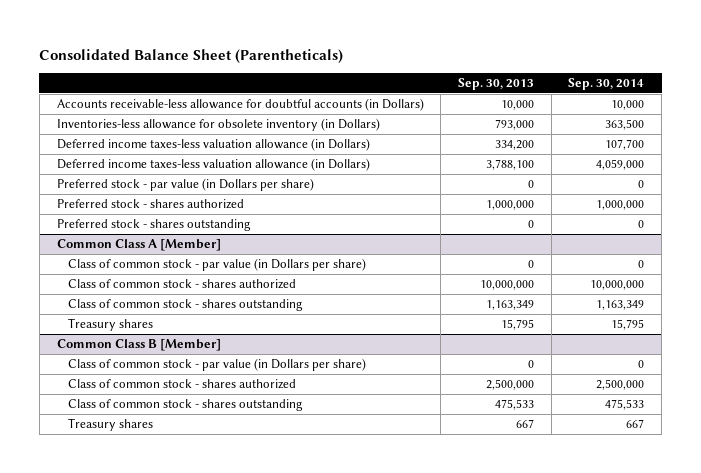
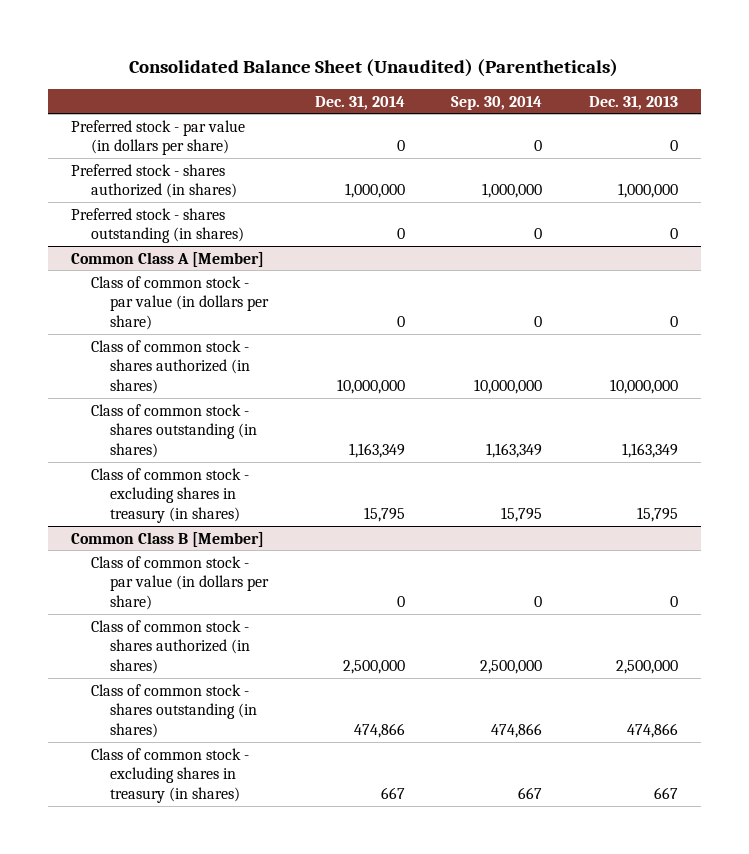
[39,48,344,64] Consolidated Balance Sheet (Parentheticals) -> [129,58,619,77] Consolidated Balance Sheet (Unaudited) (Parentheticals)
[458,78,535,91] Sep. 30, 2013 -> none
none -> [314,95,405,110] Dec. 31, 2014
none -> [588,95,678,110] Dec. 31, 2013
[56,98,424,112] Accounts receivable-less allowance for doubtful accounts (in Dollars) -> none
[56,118,380,132] Inventories-less allowance for obsolete inventory (in Dollars) -> none
[56,138,370,152] Deferred income taxes-less valuation allowance (in Dollars) -> none
[56,158,370,172] Deferred income taxes-less valuation allowance (in Dollars) -> none
[56,178,314,192] Preferred stock - par value (in Dollars per share) -> [70,119,245,156] Preferred stock - par value (in dollars per share)
[56,199,244,210] Preferred stock - shares authorized -> [70,163,237,199] Preferred stock - shares authorized (in shares)
[56,219,251,232] Preferred stock - shares outstanding -> [70,207,244,244] Preferred stock - shares outstanding (in shares)
[68,258,367,272] Class of common stock - par value (in Dollars per share) -> [90,275,270,331] Class of common stock - par value (in dollars per share)
[68,279,297,290] Class of common stock - shares authorized -> [90,339,251,395] Class of common stock - shares authorized (in shares)
[68,299,304,312] Class of common stock - shares outstanding -> [90,403,258,459] Class of common stock - shares outstanding (in shares)
[68,318,154,332] Treasury shares -> [90,467,249,524] Class of common stock - excluding shares in treasury (in shares)
[68,358,367,372] Class of common stock - par value (in Dollars per share) -> [90,555,270,611] Class of common stock - par value (in dollars per share)
[68,379,297,390] Class of common stock - shares authorized -> [90,619,251,675] Class of common stock - shares authorized (in shares)
[68,399,304,412] Class of common stock - shares outstanding -> [90,683,258,739] Class of common stock - shares outstanding (in shares)
[605,399,645,411] 475,533 -> [491,723,543,739] 474,866
[68,418,154,432] Treasury shares -> [90,747,249,804] Class of common stock - excluding shares in treasury (in shares)

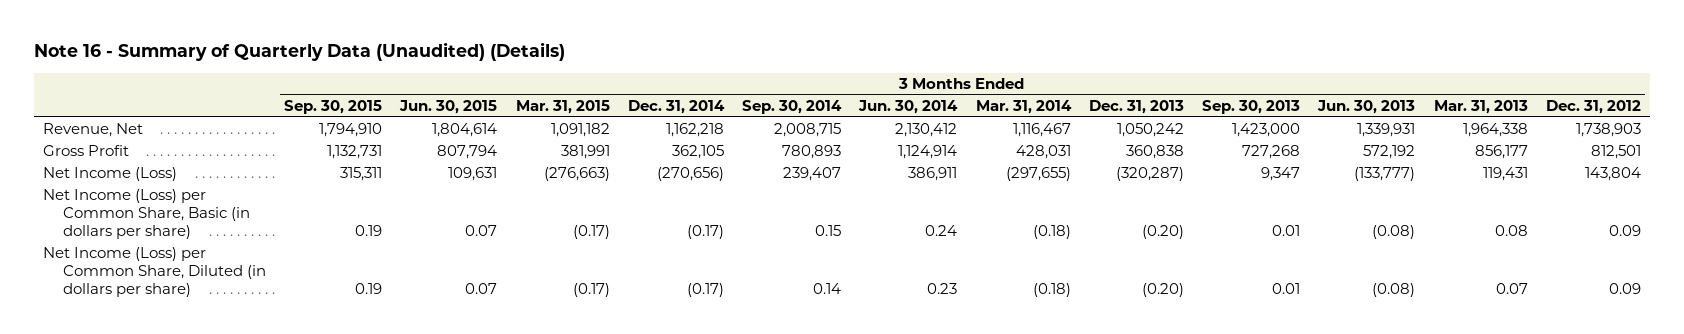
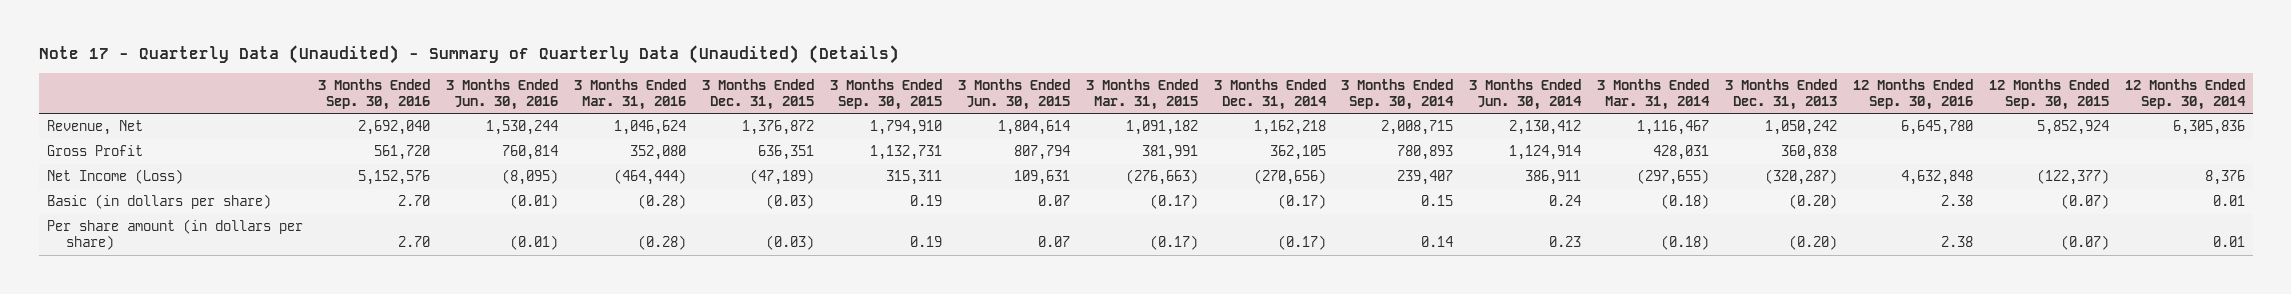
[33,42,565,62] Note 16 - Summary of Quarterly Data (Unaudited) (Details) -> [38,45,899,65] Note 17 - Quarterly Data (Unaudited) - Summary of Quarterly Data (Unaudited) (Details)
[1202,100,1301,115] Sep. 30, 2013 -> none
[1317,100,1416,115] Jun. 30, 2013 -> none
[1433,100,1528,115] Mar. 31, 2013 -> none
[1545,100,1641,115] Dec. 31, 2012 -> none
none -> [318,78,431,110] 3 Months Ended Sep. 30, 2016
none -> [446,78,559,110] 3 Months Ended Jun. 30, 2016
none -> [574,78,687,110] 3 Months Ended Mar. 31, 2016
none -> [702,78,815,110] 3 Months Ended Dec. 31, 2015
none -> [1853,78,1974,110] 12 Months Ended Sep. 30, 2016
none -> [1988,78,2109,110] 12 Months Ended Sep. 30, 2015
none -> [2124,78,2246,110] 12 Months Ended Sep. 30, 2014
[42,189,250,240] Net Income (Loss) per Common Share, Basic (in dollars per share) -> [46,194,271,210] Basic (in dollars per share)
[42,247,266,298] Net Income (Loss) per Common Share, Diluted (in dollars per share) -> [46,219,303,251] Per share amount (in dollars per share)

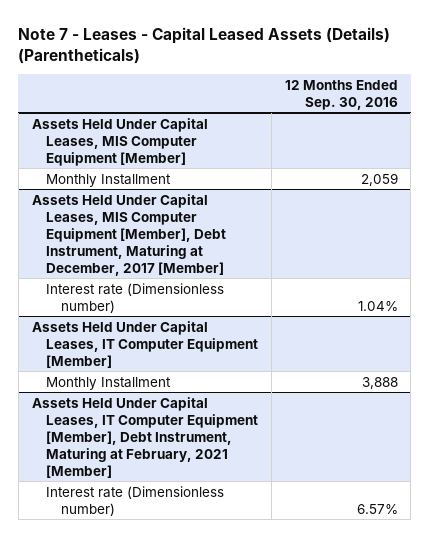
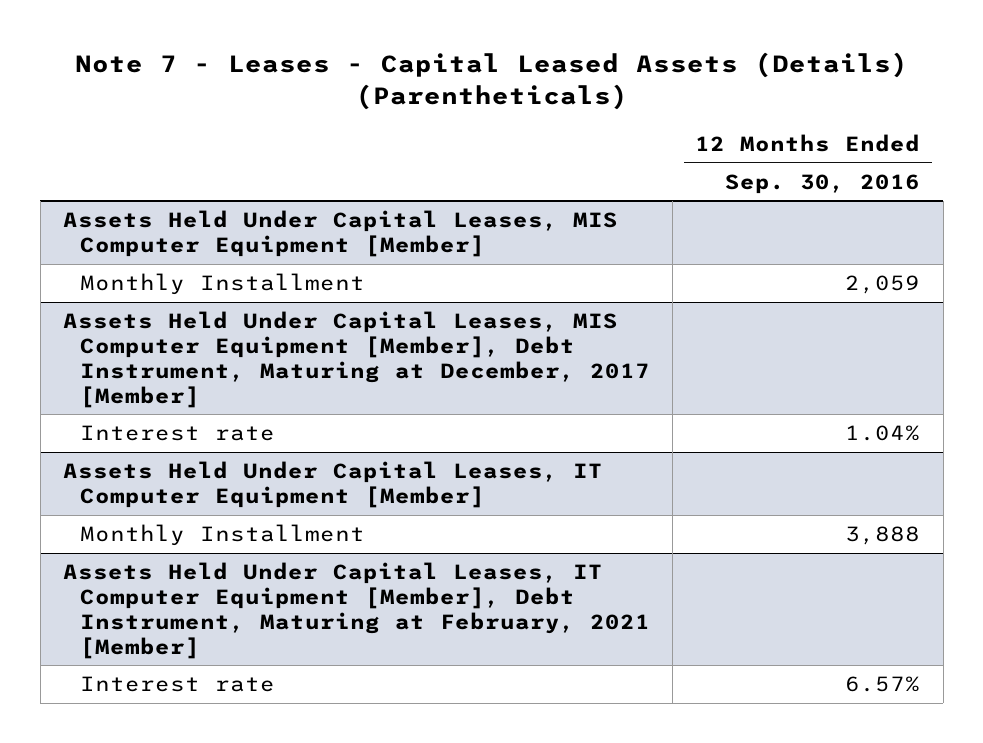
[46,282,225,313] Interest rate (Dimensionless number) -> [79,425,275,442] Interest rate
[46,485,225,516] Interest rate (Dimensionless number) -> [79,676,275,693] Interest rate

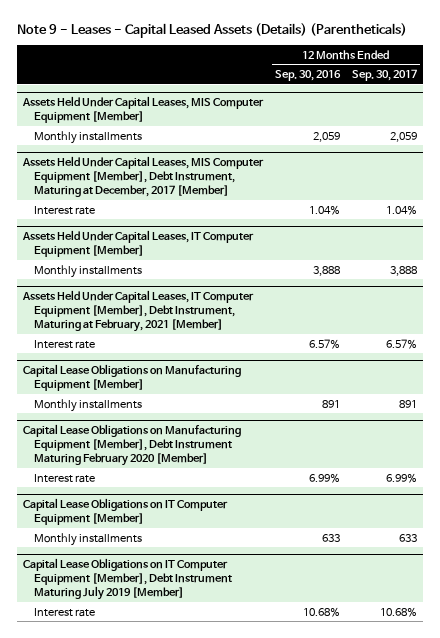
[74,52,908,111] Note 7 - Leases - Capital Leased Assets (Details) (Parentheticals) -> [16,22,407,38] Note 9 - Leases - Capital Leased Assets (Details) (Parentheticals)
none -> [352,68,418,81] Sep. 30, 2017
[79,273,365,296] Monthly Installment -> [33,130,142,144] Monthly installments
[79,524,365,547] Monthly Installment -> [33,264,142,278] Monthly installments
none -> [22,363,241,391] Capital Lease Obligations on Manufacturing Equipment [Member]
none -> [33,398,142,412] Monthly installments
none -> [22,423,241,467] Capital Lease Obligations on Manufacturing Equipment [Member], Debt Instrument Maturing February 2020 [Member]
none -> [33,473,95,483] Interest rate
none -> [22,497,228,525] Capital Lease Obligations on IT Computer Equipment [Member]
none -> [33,532,142,546] Monthly installments
none -> [22,557,232,601] Capital Lease Obligations on IT Computer Equipment [Member], Debt Instrument Maturing July 2019 [Member]
none -> [33,607,95,617] Interest rate

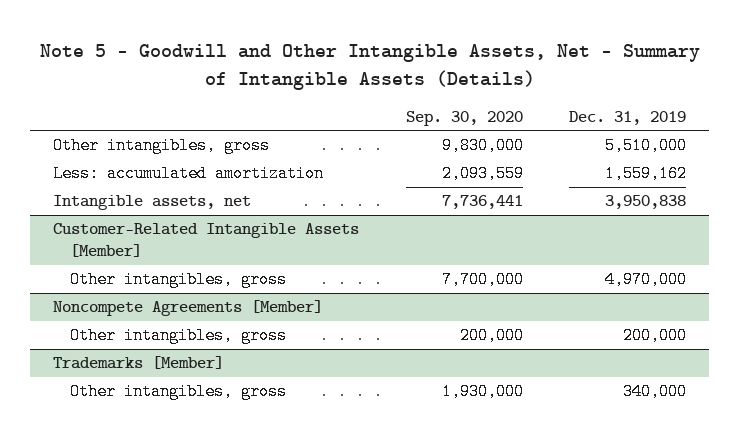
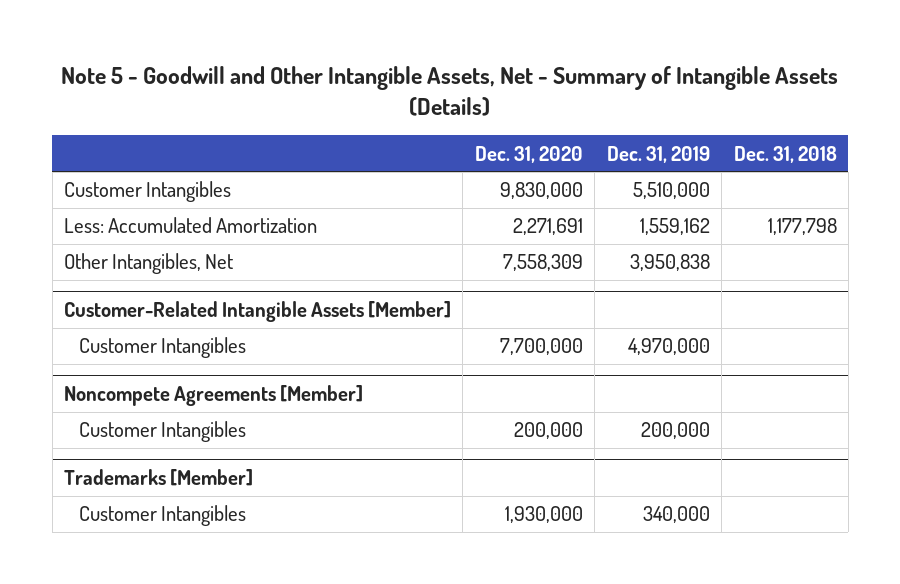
[405,110,523,126] Sep. 30, 2020 -> none
none -> [474,145,583,163] Dec. 31, 2020
none -> [733,145,837,163] Dec. 31, 2018
[53,137,271,155] Other intangibles, gross -> [63,181,231,203] Customer Intangibles
[53,165,325,183] Less: accumulated amortization -> [63,217,317,234] Less: Accumulated Amortization
[53,195,252,211] Intangible assets, net -> [63,253,233,275] Other Intangibles, Net
[69,271,287,289] Other intangibles, gross -> [79,337,247,359] Customer Intangibles
[69,327,287,345] Other intangibles, gross -> [79,421,247,443] Customer Intangibles
[69,383,287,401] Other intangibles, gross -> [79,505,247,527] Customer Intangibles

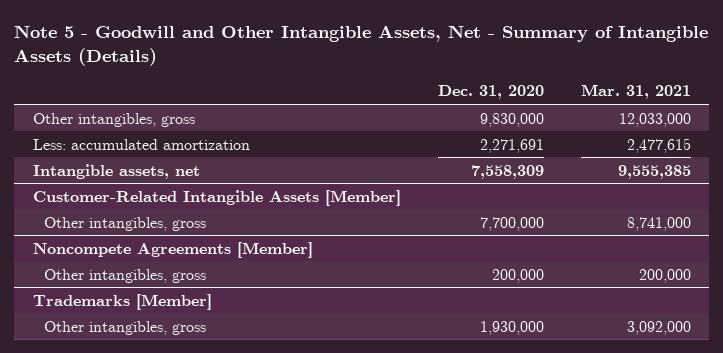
[606,145,710,163] Dec. 31, 2019 -> none
[733,145,837,163] Dec. 31, 2018 -> none
none -> [580,84,691,100] Mar. 31, 2021
[63,181,231,203] Customer Intangibles -> [32,112,195,127] Other intangibles, gross
[63,217,317,234] Less: Accumulated Amortization -> [32,138,250,150] Less: accumulated amortization
[63,253,233,275] Other Intangibles, Net -> [32,163,200,179] Intangible assets, net
[79,337,247,359] Customer Intangibles -> [44,216,207,231] Other intangibles, gross
[79,421,247,443] Customer Intangibles -> [44,268,207,283] Other intangibles, gross
[79,505,247,527] Customer Intangibles -> [44,320,207,335] Other intangibles, gross

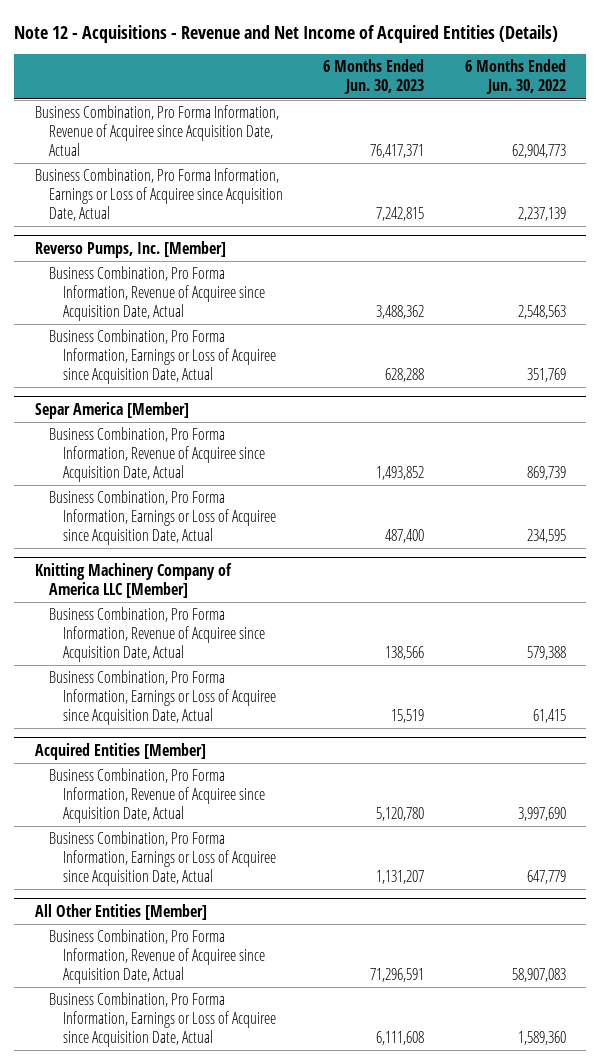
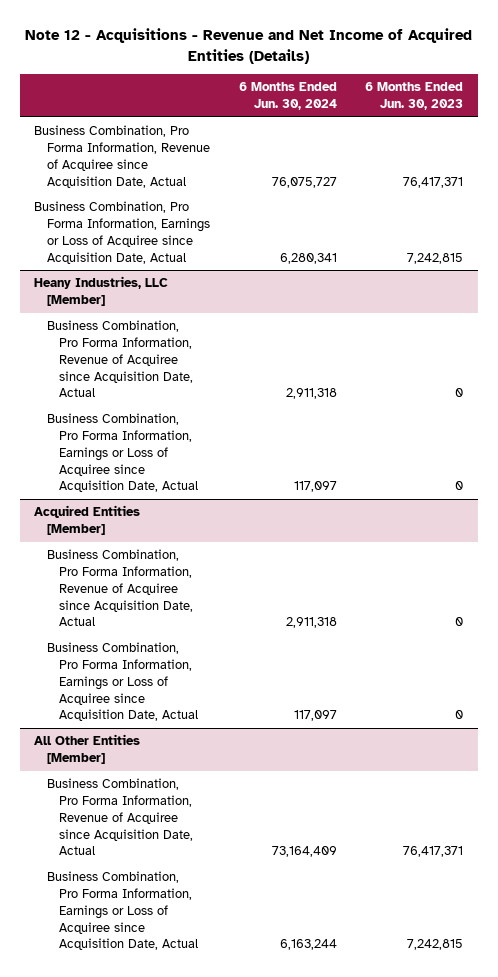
[464,59,566,95] 6 Months Ended Jun. 30, 2022 -> none
none -> [238,82,337,111] 6 Months Ended Jun. 30, 2024
[34,240,226,258] Reverso Pumps, Inc. [Member] -> none
[34,401,189,419] Separ America [Member] -> none
[48,427,265,483] Business Combination, Pro Forma Information, Revenue of Acquiree since Acquisition Date, Actual -> none
[48,490,276,546] Business Combination, Pro Forma Information, Earnings or Loss of Acquiree since Acquisition Date, Actual -> none
[34,562,232,598] Knitting Machinery Company of America LLC [Member] -> none
[48,607,265,663] Business Combination, Pro Forma Information, Revenue of Acquiree since Acquisition Date, Actual -> none
[48,670,276,726] Business Combination, Pro Forma Information, Earnings or Loss of Acquiree since Acquisition Date, Actual -> none
none -> [34,276,169,307] Heany Industries, LLC [Member]
[376,305,425,320] 3,488,362 -> [455,388,464,398] 0
[385,368,425,383] 628,288 -> [455,481,464,491] 0
[376,807,425,822] 5,120,780 -> [455,617,464,627] 0
[376,870,425,885] 1,131,207 -> [455,710,464,720] 0
[370,968,425,983] 71,296,591 -> [403,846,464,858] 76,417,371
[376,1031,425,1046] 6,111,608 -> [407,939,464,951] 7,242,815

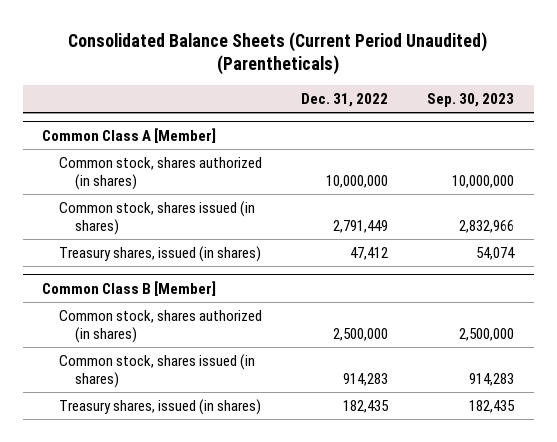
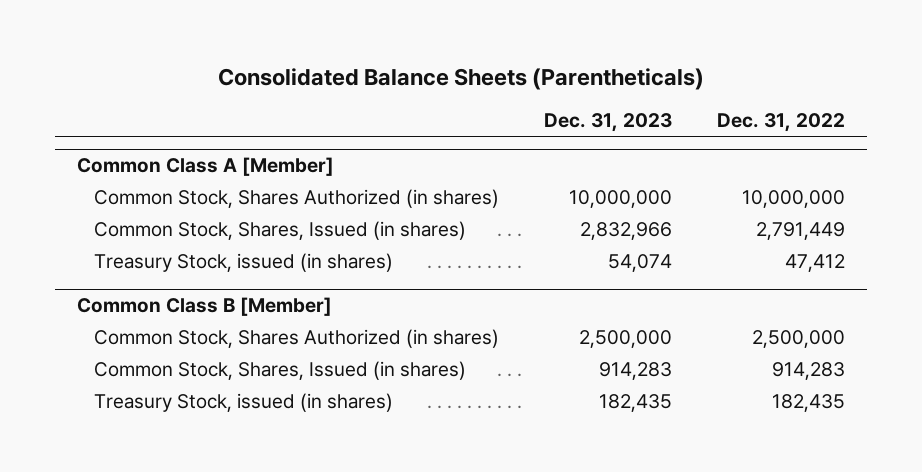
[68,31,488,76] Consolidated Balance Sheets (Current Period Unaudited) (Parentheticals) -> [217,67,704,90] Consolidated Balance Sheets (Parentheticals)
[427,93,515,108] Sep. 30, 2023 -> none
none -> [544,113,673,133] Dec. 31, 2023
[58,156,262,190] Common stock, shares authorized (in shares) -> [94,188,500,208] Common Stock, Shares Authorized (in shares)
[58,200,255,235] Common stock, shares issued (in shares) -> [94,220,467,240] Common Stock, Shares, Issued (in shares)
[58,245,261,262] Treasury shares, issued (in shares) -> [94,252,394,272] Treasury Stock, issued (in shares)
[58,309,262,343] Common stock, shares authorized (in shares) -> [94,328,500,348] Common Stock, Shares Authorized (in shares)
[58,353,255,388] Common stock, shares issued (in shares) -> [94,360,467,380] Common Stock, Shares, Issued (in shares)
[58,398,261,415] Treasury shares, issued (in shares) -> [94,392,394,412] Treasury Stock, issued (in shares)

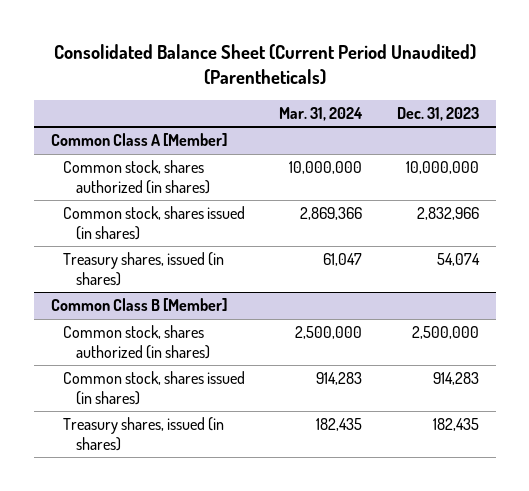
[217,67,704,90] Consolidated Balance Sheets (Parentheticals) -> [53,43,476,85] Consolidated Balance Sheet (Current Period Unaudited) (Parentheticals)
[716,113,845,133] Dec. 31, 2022 -> none
none -> [279,107,364,122] Mar. 31, 2024
[94,188,500,208] Common Stock, Shares Authorized (in shares) -> [63,160,211,194] Common stock, shares authorized (in shares)
[94,220,467,240] Common Stock, Shares, Issued (in shares) -> [63,206,246,240] Common stock, shares issued (in shares)
[94,252,394,272] Treasury Stock, issued (in shares) -> [63,252,225,286] Treasury shares, issued (in shares)
[94,328,500,348] Common Stock, Shares Authorized (in shares) -> [63,325,211,359] Common stock, shares authorized (in shares)
[94,360,467,380] Common Stock, Shares, Issued (in shares) -> [63,371,246,405] Common stock, shares issued (in shares)
[94,392,394,412] Treasury Stock, issued (in shares) -> [63,417,225,451] Treasury shares, issued (in shares)

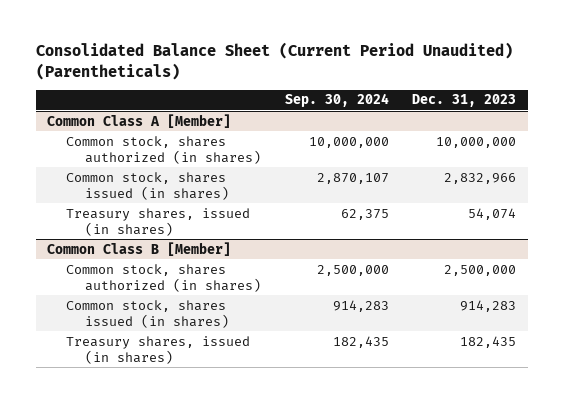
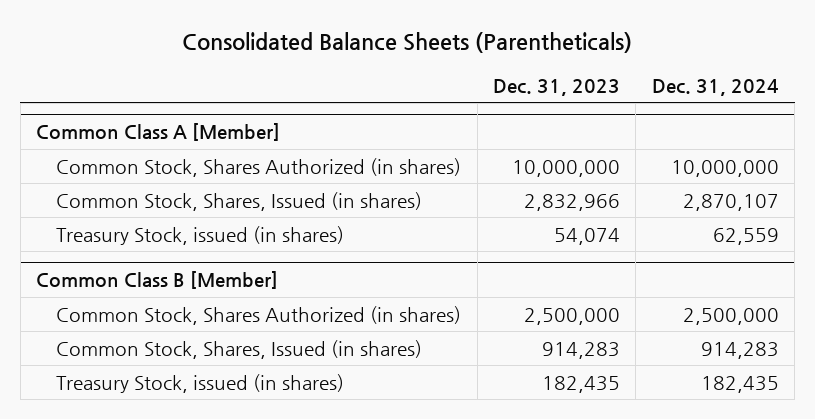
[35,42,513,80] Consolidated Balance Sheet (Current Period Unaudited) (Parentheticals) -> [182,32,633,54] Consolidated Balance Sheets (Parentheticals)
[284,93,389,108] Sep. 30, 2024 -> none
none -> [651,78,779,96] Dec. 31, 2024
[66,135,261,165] Common stock, shares authorized (in shares) -> [56,157,462,177] Common Stock, Shares Authorized (in shares)
[66,171,229,201] Common stock, shares issued (in shares) -> [56,191,423,211] Common Stock, Shares, Issued (in shares)
[66,207,251,237] Treasury shares, issued (in shares) -> [56,225,345,245] Treasury Stock, issued (in shares)
[66,263,261,293] Common stock, shares authorized (in shares) -> [56,305,462,325] Common Stock, Shares Authorized (in shares)
[66,299,229,329] Common stock, shares issued (in shares) -> [56,339,423,359] Common Stock, Shares, Issued (in shares)
[66,335,251,365] Treasury shares, issued (in shares) -> [56,373,345,393] Treasury Stock, issued (in shares)

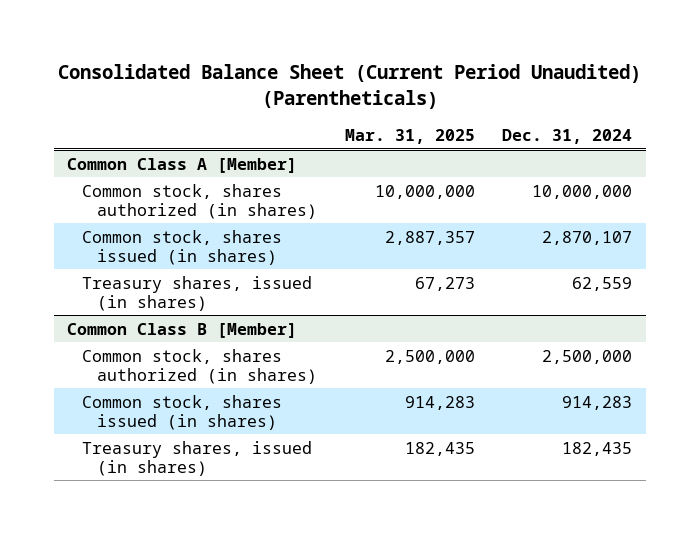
[182,32,633,54] Consolidated Balance Sheets (Parentheticals) -> [57,64,641,109] Consolidated Balance Sheet (Current Period Unaudited) (Parentheticals)
[493,78,621,96] Dec. 31, 2023 -> none
none -> [344,129,475,145] Mar. 31, 2025
[56,157,462,177] Common Stock, Shares Authorized (in shares) -> [82,183,317,219] Common stock, shares authorized (in shares)
[56,191,423,211] Common Stock, Shares, Issued (in shares) -> [82,229,283,265] Common stock, shares issued (in shares)
[56,225,345,245] Treasury Stock, issued (in shares) -> [82,275,313,311] Treasury shares, issued (in shares)
[56,305,462,325] Common Stock, Shares Authorized (in shares) -> [82,348,317,384] Common stock, shares authorized (in shares)
[56,339,423,359] Common Stock, Shares, Issued (in shares) -> [82,394,283,430] Common stock, shares issued (in shares)
[56,373,345,393] Treasury Stock, issued (in shares) -> [82,440,313,476] Treasury shares, issued (in shares)

